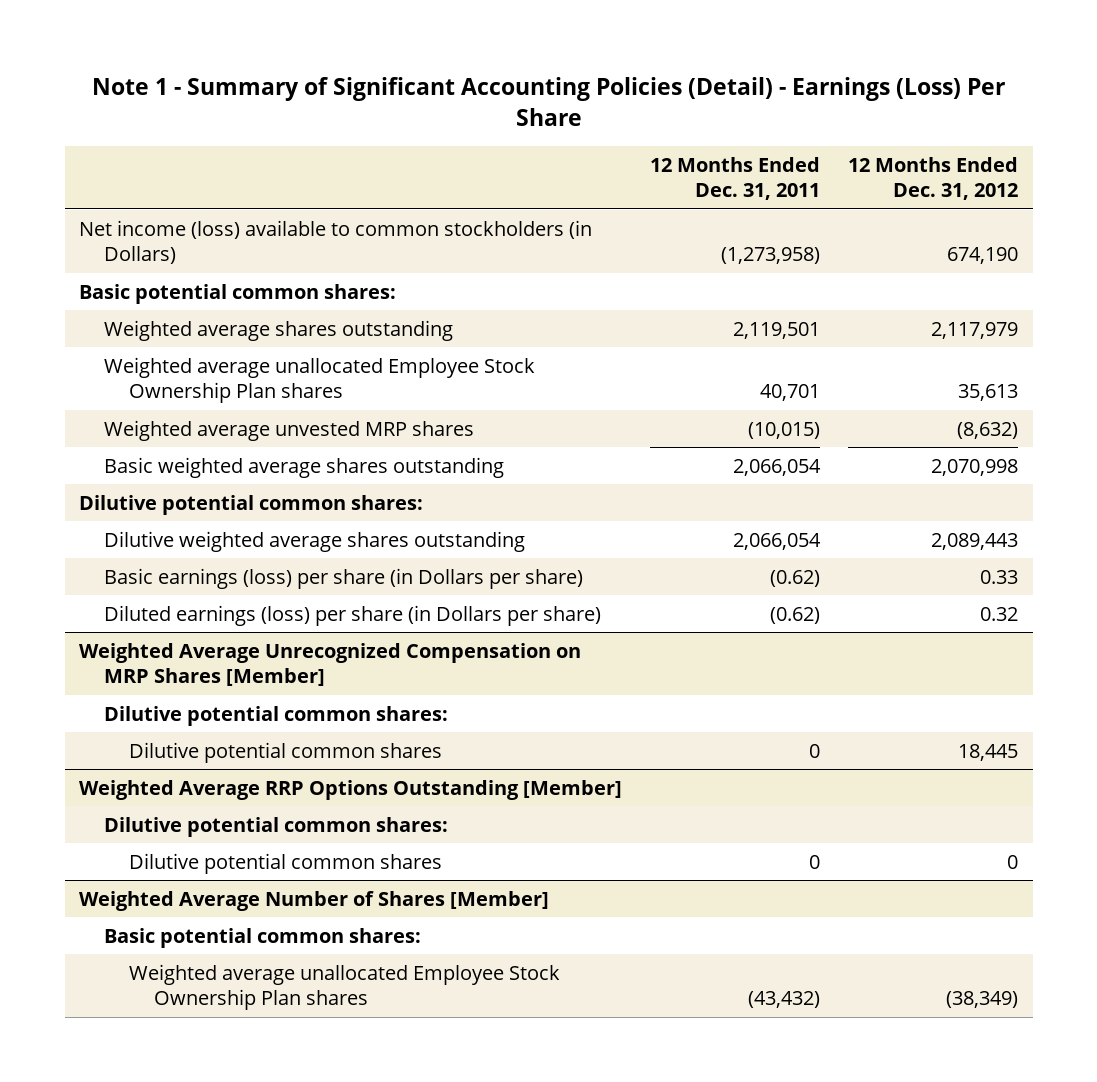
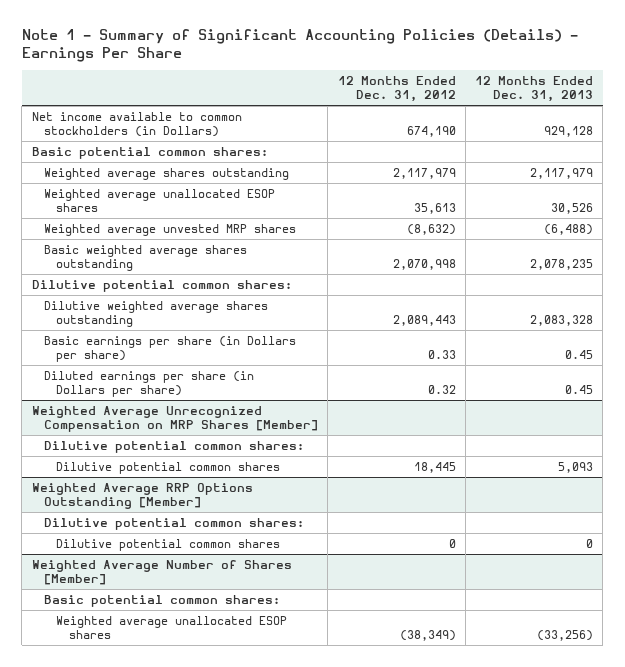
[91,77,1005,127] Note 1 - Summary of Significant Accounting Policies (Detail) - Earnings (Loss) Per Share -> [21,29,578,63] Note 1 - Summary of Significant Accounting Policies (Details) - Earnings Per Share
[650,156,821,201] 12 Months Ended Dec. 31, 2011 -> none
none -> [475,75,594,102] 12 Months Ended Dec. 31, 2013
[78,219,592,265] Net income (loss) available to common stockholders (in Dollars) -> [31,112,242,138] Net income available to common stockholders (in Dollars)
[103,356,535,404] Weighted average unallocated Employee Stock Ownership Plan shares -> [44,189,276,213] Weighted average unallocated ESOP shares
[103,567,583,589] Basic earnings (loss) per share (in Dollars per share) -> [44,336,297,363] Basic earnings per share (in Dollars per share)
[103,604,601,626] Diluted earnings (loss) per share (in Dollars per share) -> [44,371,255,398] Diluted earnings per share (in Dollars per share)
[128,963,560,1011] Weighted average unallocated Employee Stock Ownership Plan shares -> [56,616,288,640] Weighted average unallocated ESOP shares

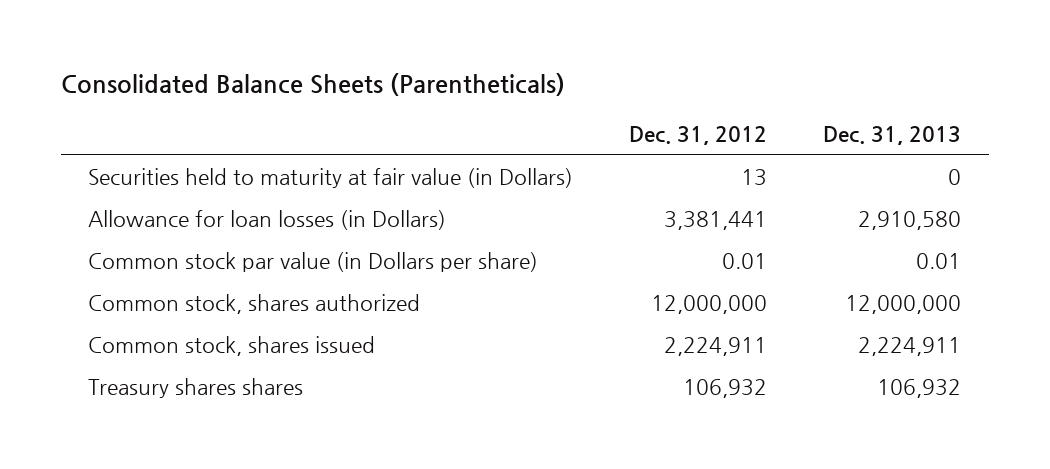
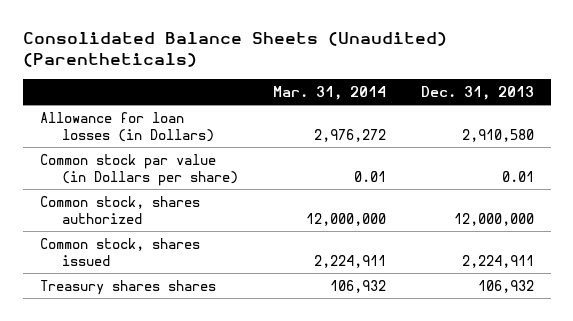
[60,73,565,97] Consolidated Balance Sheets (Parentheticals) -> [22,31,447,68] Consolidated Balance Sheets (Unaudited) (Parentheticals)
[629,125,768,145] Dec. 31, 2012 -> none
none -> [272,85,386,100] Mar. 31, 2014
[88,168,574,189] Securities held to maturity at fair value (in Dollars) -> none

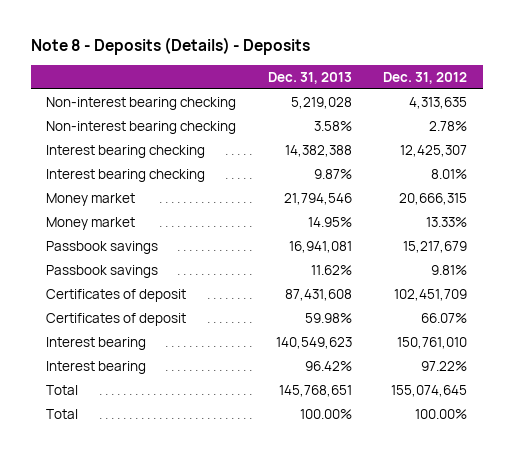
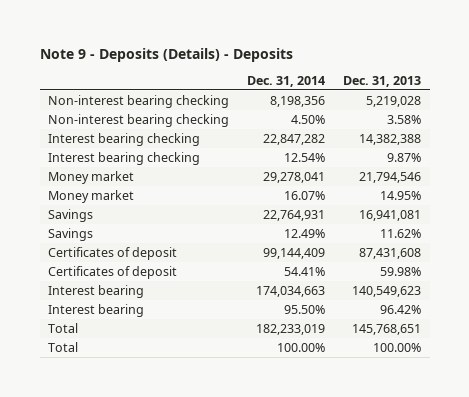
[30,37,310,56] Note 8 - Deposits (Details) - Deposits -> [39,47,293,62] Note 9 - Deposits (Details) - Deposits
[382,71,467,84] Dec. 31, 2012 -> none
none -> [247,75,326,87] Dec. 31, 2014
[46,240,159,254] Passbook savings -> [48,208,94,222] Savings
[46,264,159,278] Passbook savings -> [48,227,94,241] Savings

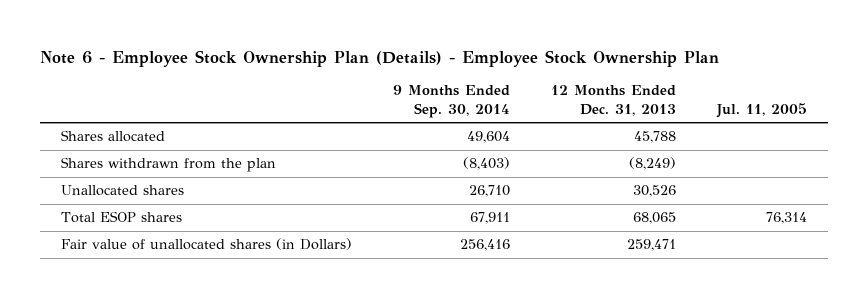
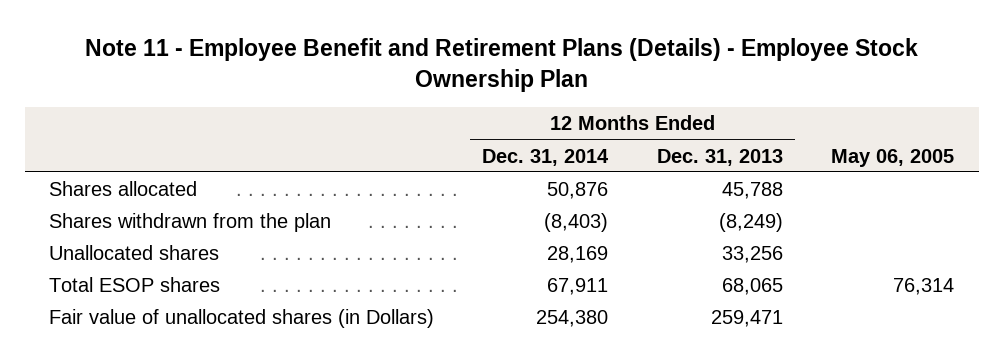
[40,49,720,67] Note 6 - Employee Stock Ownership Plan (Details) - Employee Stock Ownership Plan -> [84,37,918,93] Note 11 - Employee Benefit and Retirement Plans (Details) - Employee Stock Ownership Plan
[393,85,511,118] 9 Months Ended Sep. 30, 2014 -> none
[716,102,808,118] Jul. 11, 2005 -> none
none -> [482,148,610,166] Dec. 31, 2014
none -> [831,148,955,167] May 06, 2005
[633,185,677,198] 30,526 -> [721,246,783,264] 33,256

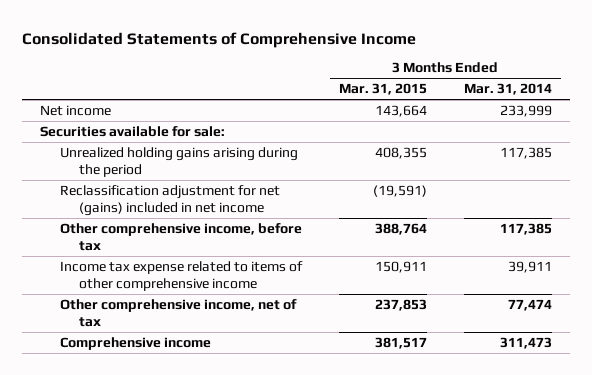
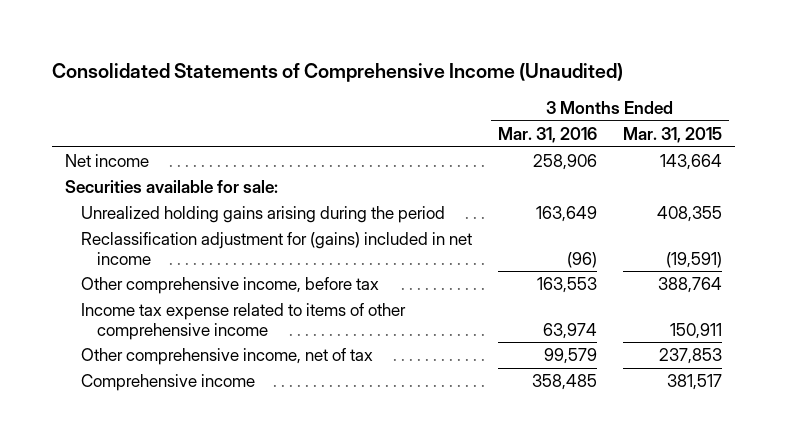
[21,31,416,48] Consolidated Statements of Comprehensive Income -> [52,63,624,83] Consolidated Statements of Comprehensive Income (Unaudited)
[463,83,552,96] Mar. 31, 2014 -> none
none -> [497,127,597,144] Mar. 31, 2016
[59,184,280,217] Reclassification adjustment for net (gains) included in net income -> [80,232,472,265] Reclassification adjustment for (gains) included in net income

